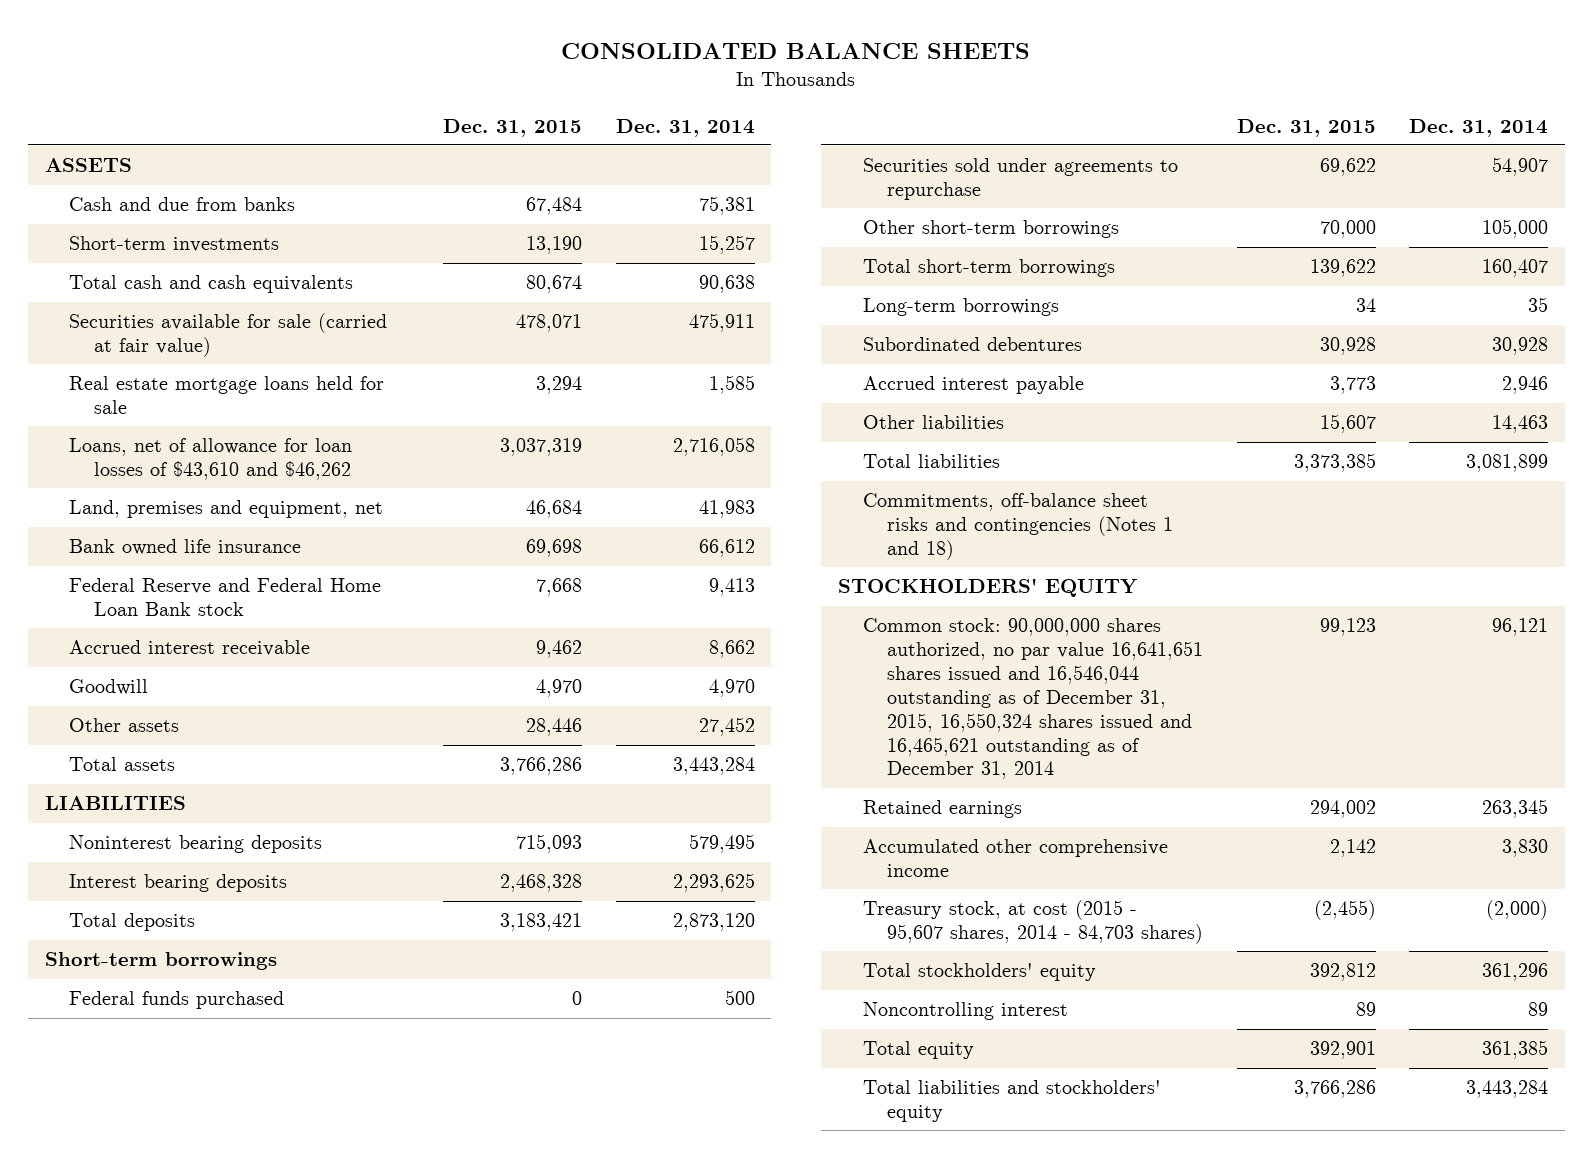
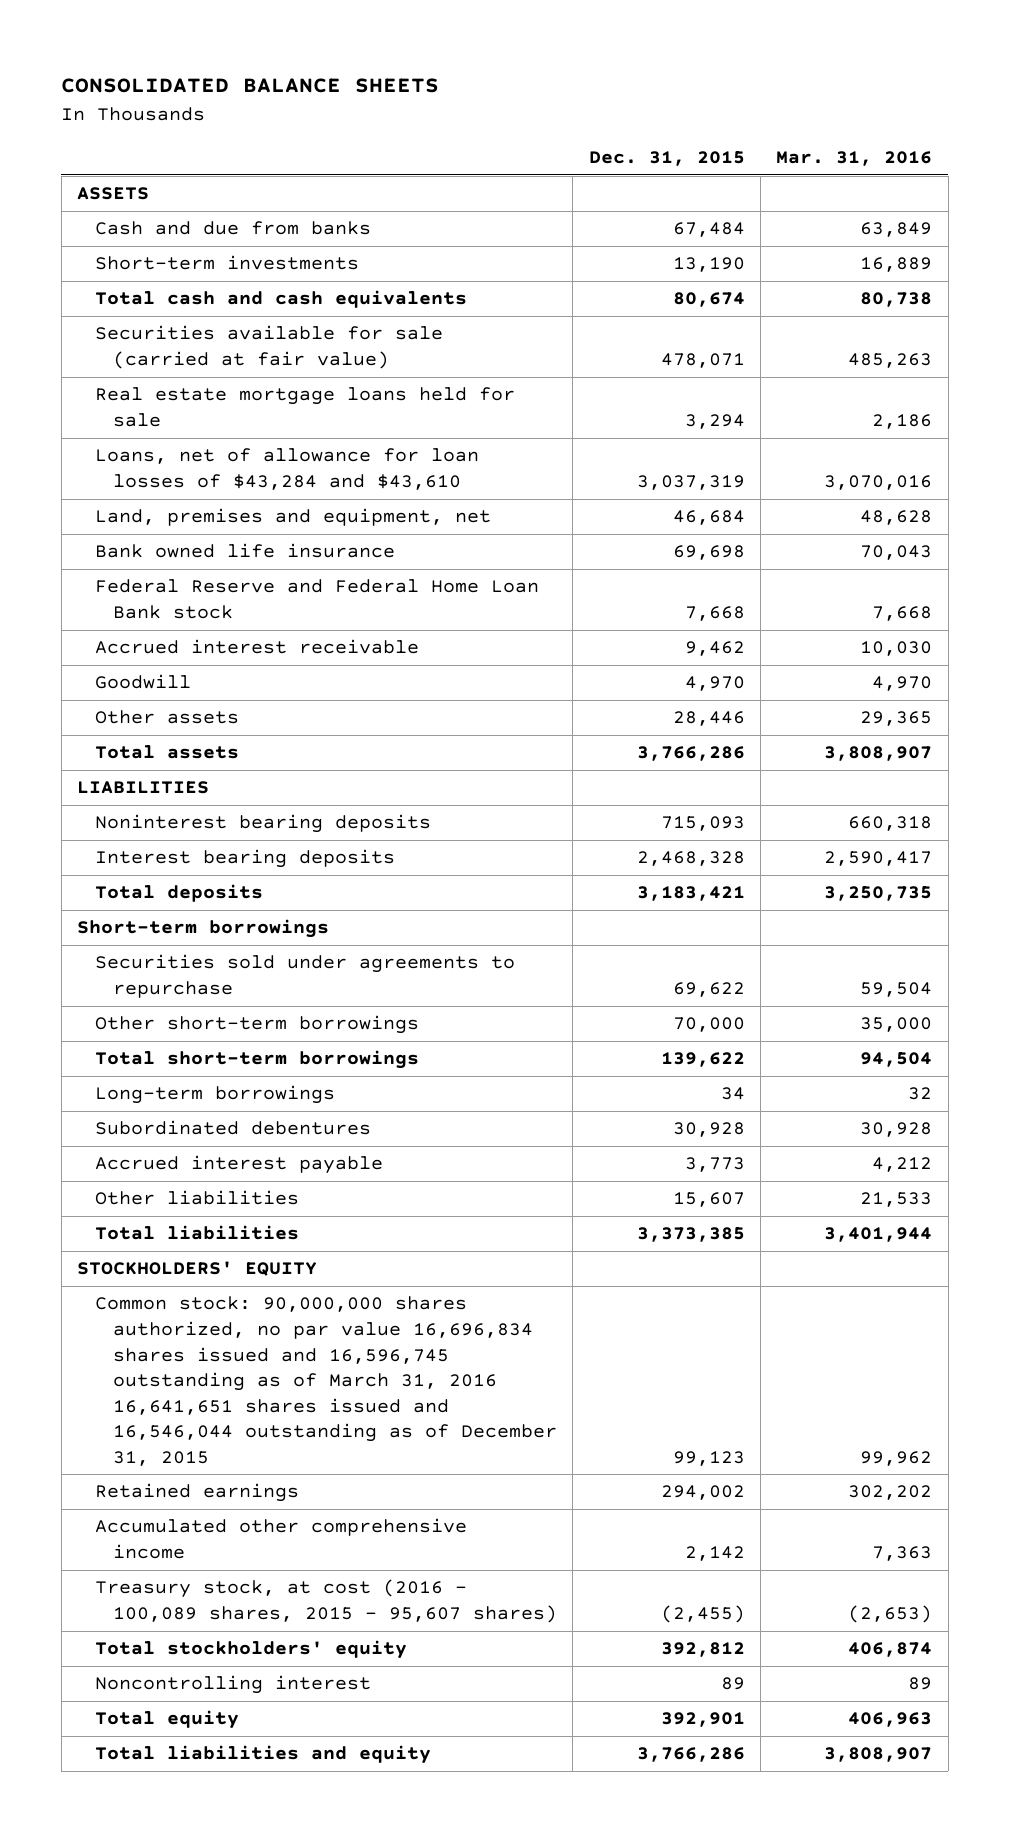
[615,118,755,137] Dec. 31, 2014 -> none
none -> [776,150,933,166] Mar. 31, 2016
[69,438,353,481] Loans, net of allowance for loan losses of $43,610 and $46,262 -> [95,448,480,490] Loans, net of allowance for loan losses of $43,284 and $43,610
[69,991,285,1010] Federal funds purchased -> none
[862,493,1174,560] Commitments, off-balance sheet risks and contingencies (Notes 1 and 18) -> none
[862,618,1204,780] Common stock: 90,000,000 shares authorized, no par value 16,641,651 shares issued and 16,546,044 outstanding as of December 31, 2015, 16,550,324 shares issued and 16,465,621 outstanding as of December 31, 2014 -> [95,1296,557,1466] Common stock: 90,000,000 shares authorized, no par value 16,696,834 shares issued and 16,596,745 outstanding as of March 31, 2016 16,641,651 shares issued and 16,546,044 outstanding as of December 31, 2015
[862,900,1204,945] Treasury stock, at cost (2015 - 95,607 shares, 2014 - 84,703 shares) -> [95,1579,557,1623] Treasury stock, at cost (2016 - 100,089 shares, 2015 - 95,607 shares)
[862,1080,1161,1123] Total liabilities and stockholders' equity -> [95,1745,432,1765] Total liabilities and equity

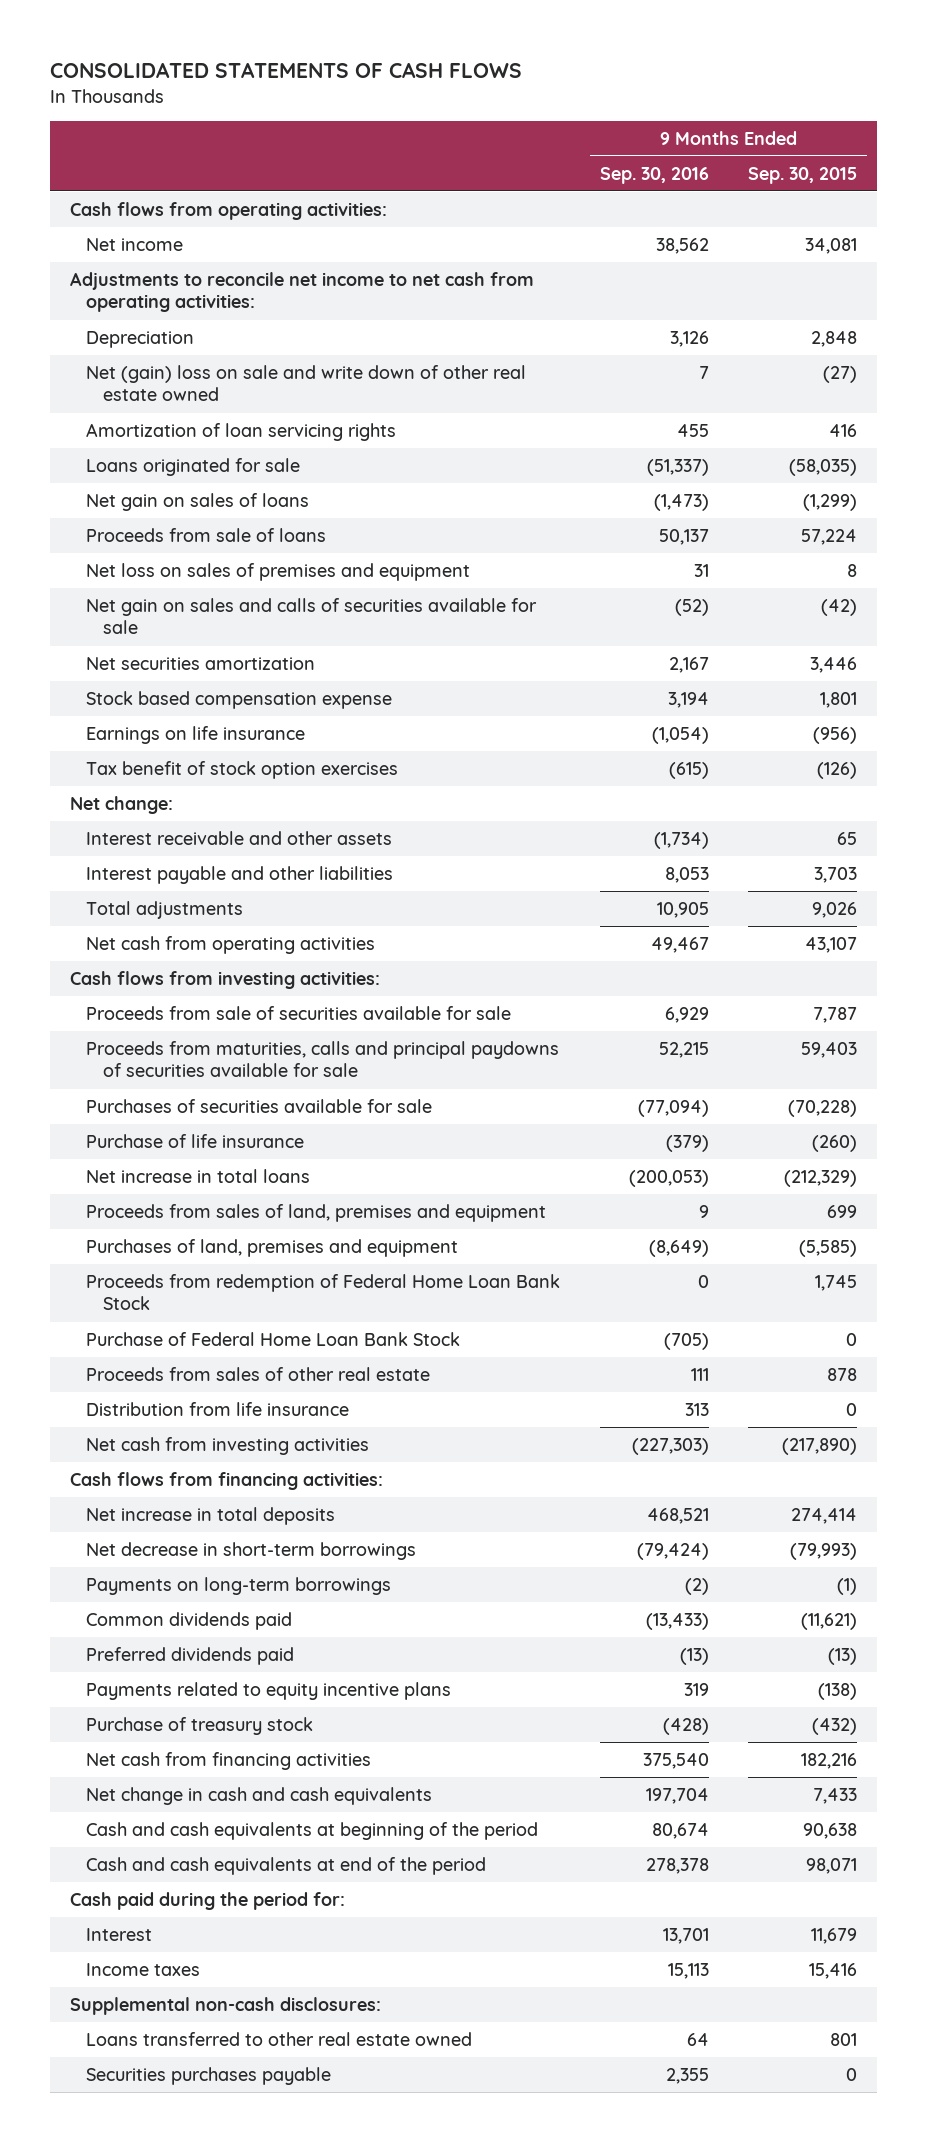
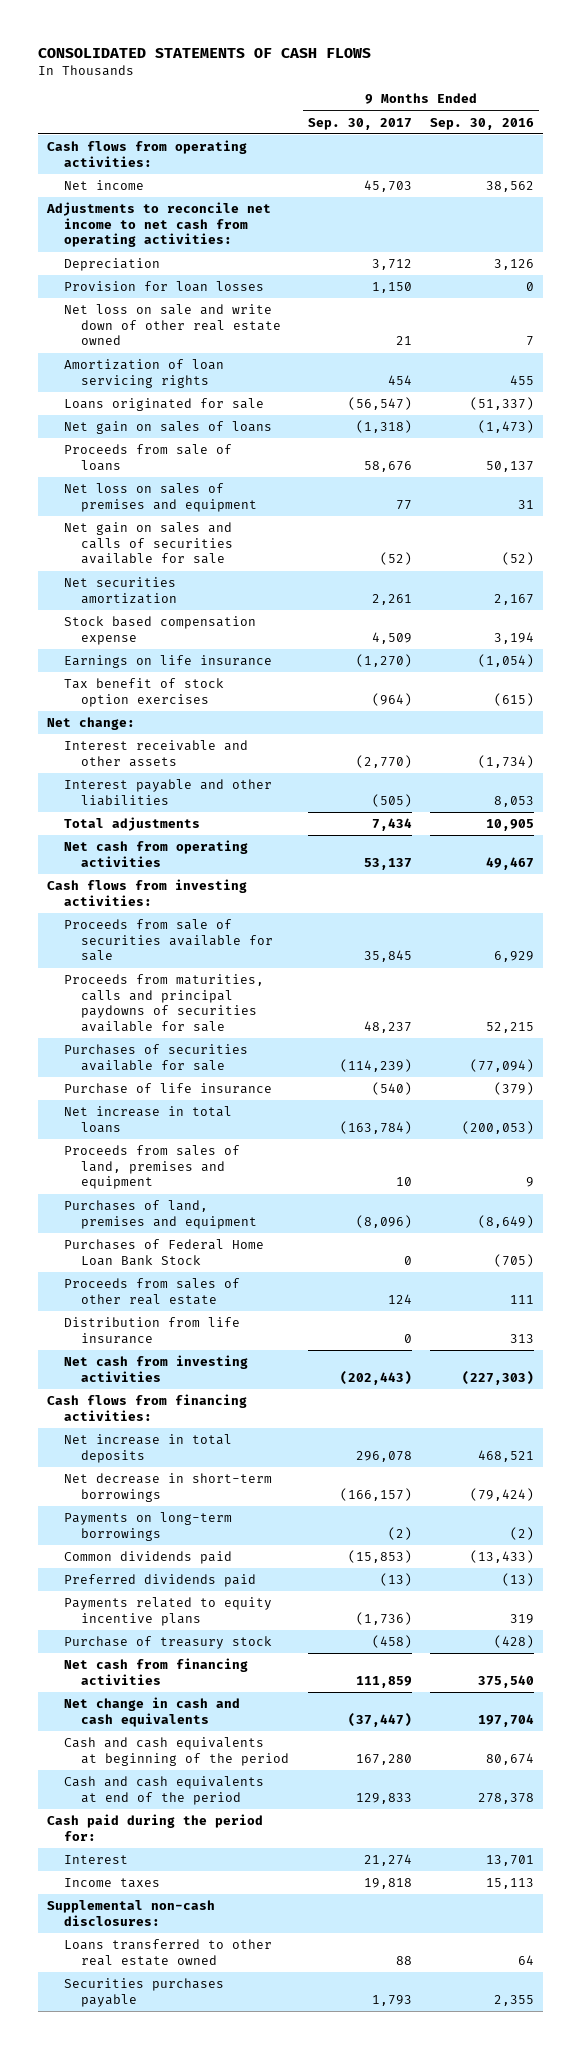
[748,166,858,184] Sep. 30, 2015 -> none
none -> [307,117,412,130] Sep. 30, 2017
none -> [64,281,265,293] Provision for loan losses
[86,364,527,402] Net (gain) loss on sale and write down of other real estate owned -> [64,304,282,346] Net loss on sale and write down of other real estate owned
[86,1273,561,1311] Proceeds from redemption of Federal Home Loan Bank Stock -> none
[86,1331,461,1346] Purchase of Federal Home Loan Bank Stock -> [64,1239,265,1266] Purchases of Federal Home Loan Bank Stock

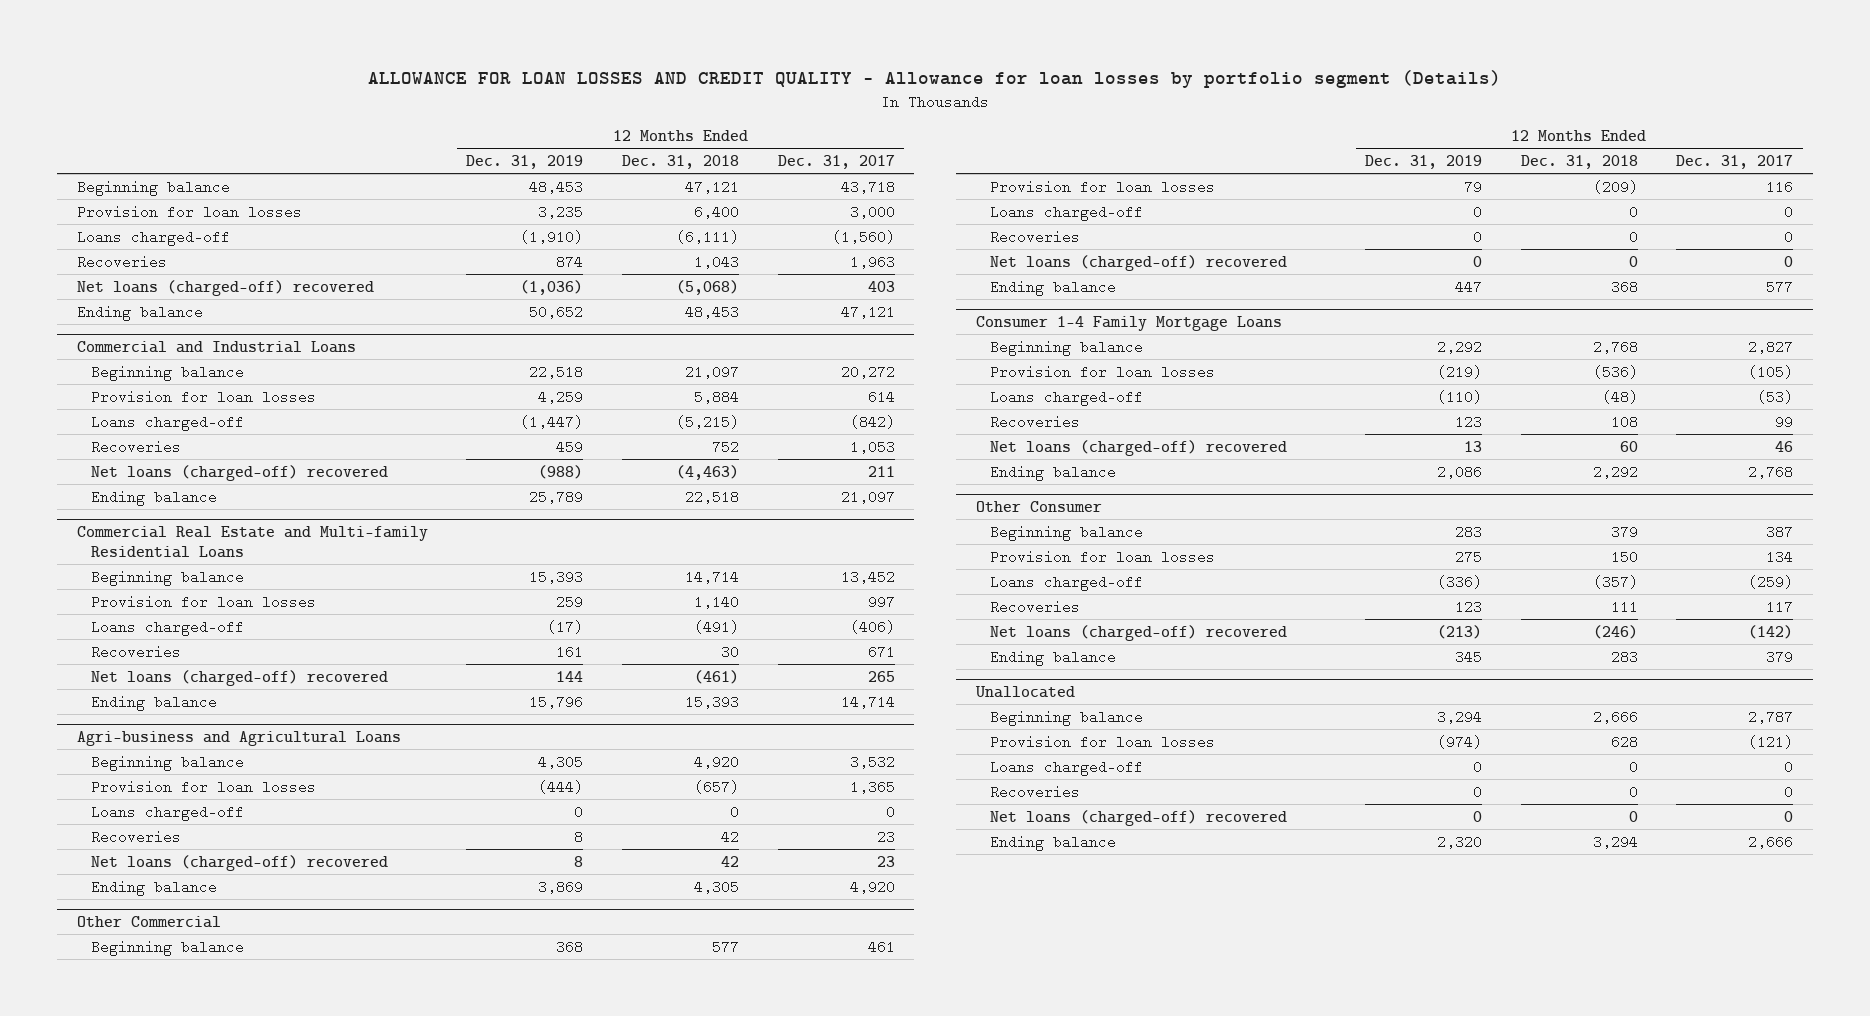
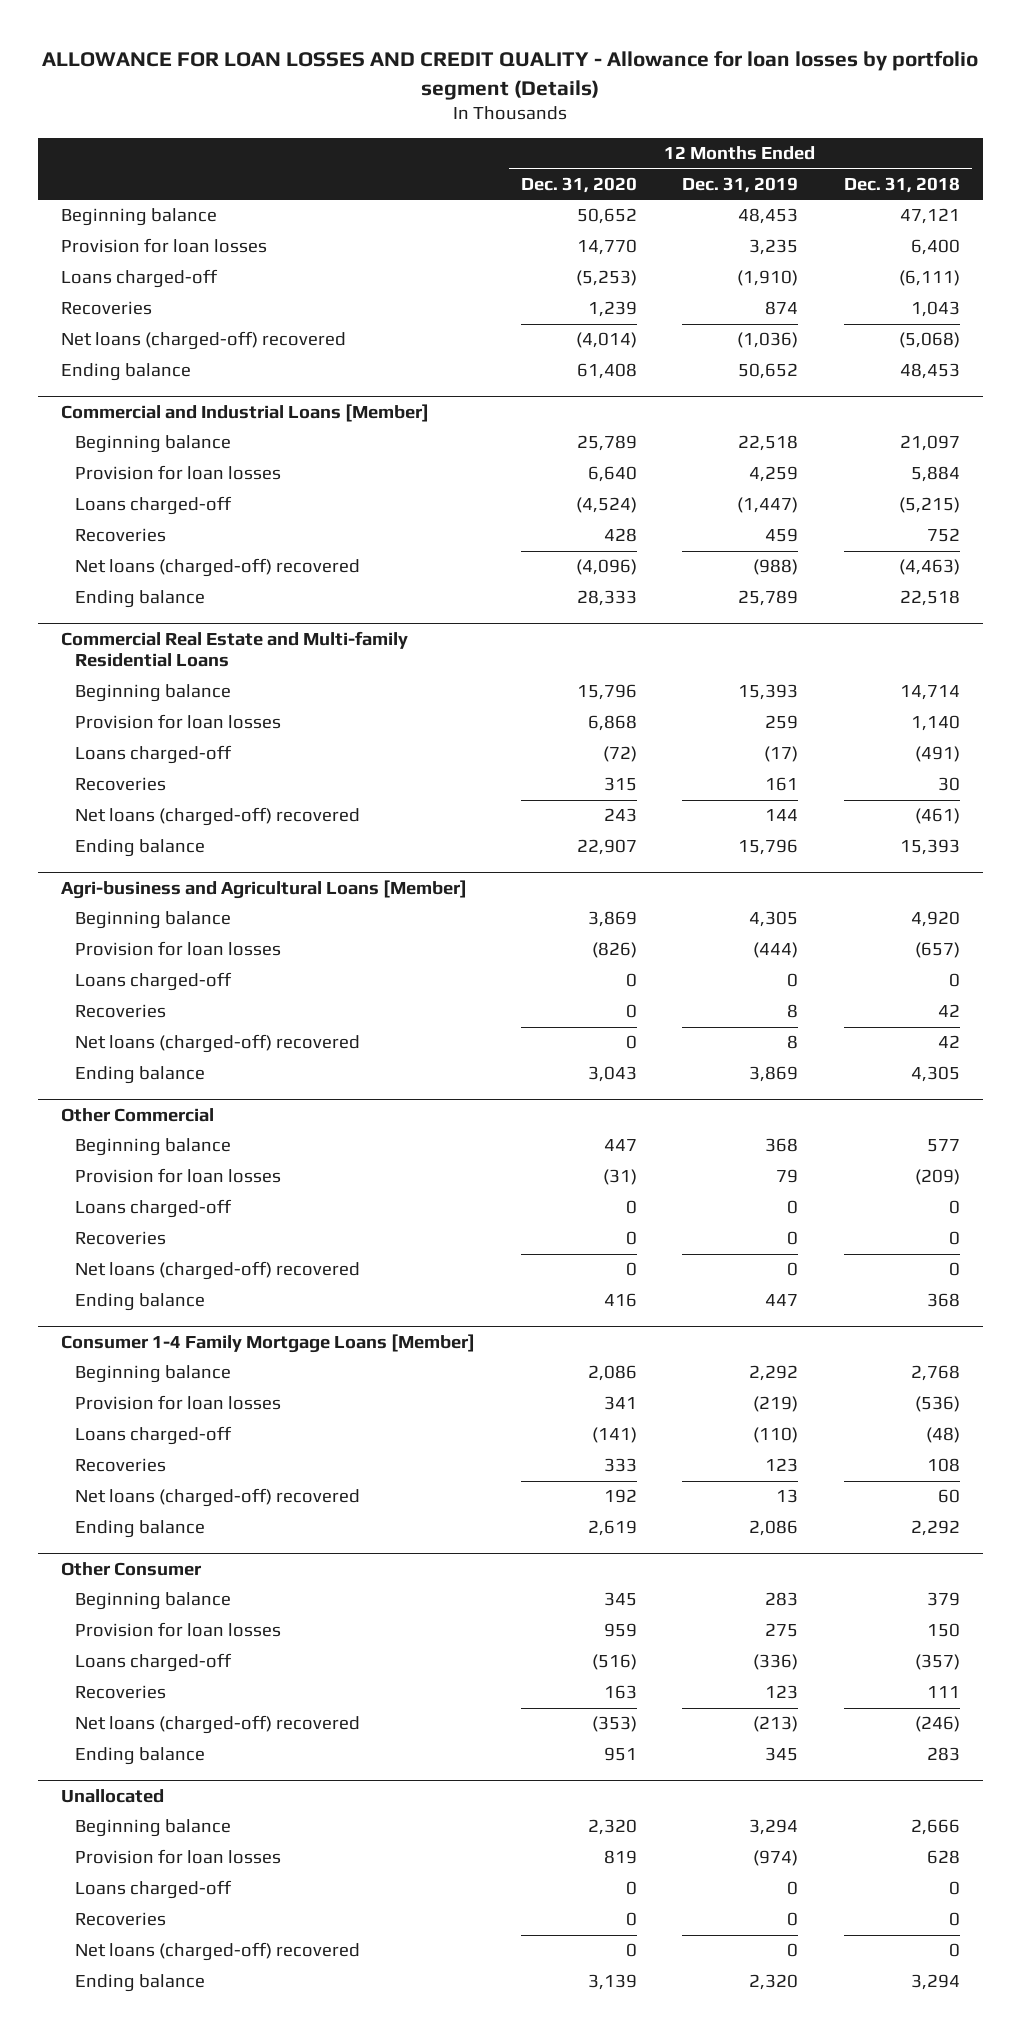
[777,154,895,169] Dec. 31, 2017 -> none
none -> [520,176,637,193] Dec. 31, 2020
[76,340,356,353] Commercial and Industrial Loans -> [60,403,429,422] Commercial and Industrial Loans [Member]
[76,730,401,746] Agri-business and Agricultural Loans -> [60,879,467,899] Agri-business and Agricultural Loans [Member]
[975,315,1282,331] Consumer 1-4 Family Mortgage Loans -> [60,1333,475,1353] Consumer 1-4 Family Mortgage Loans [Member]

